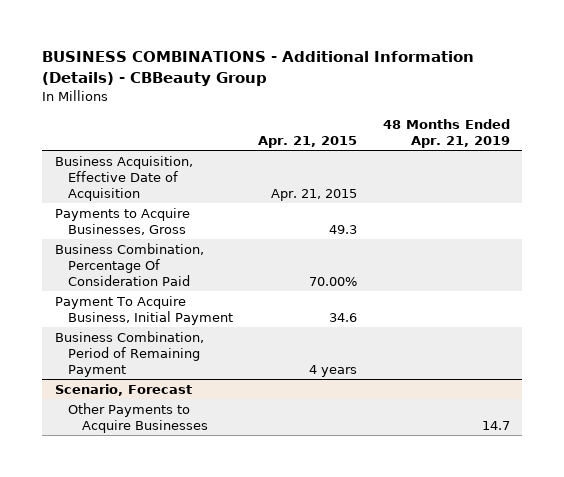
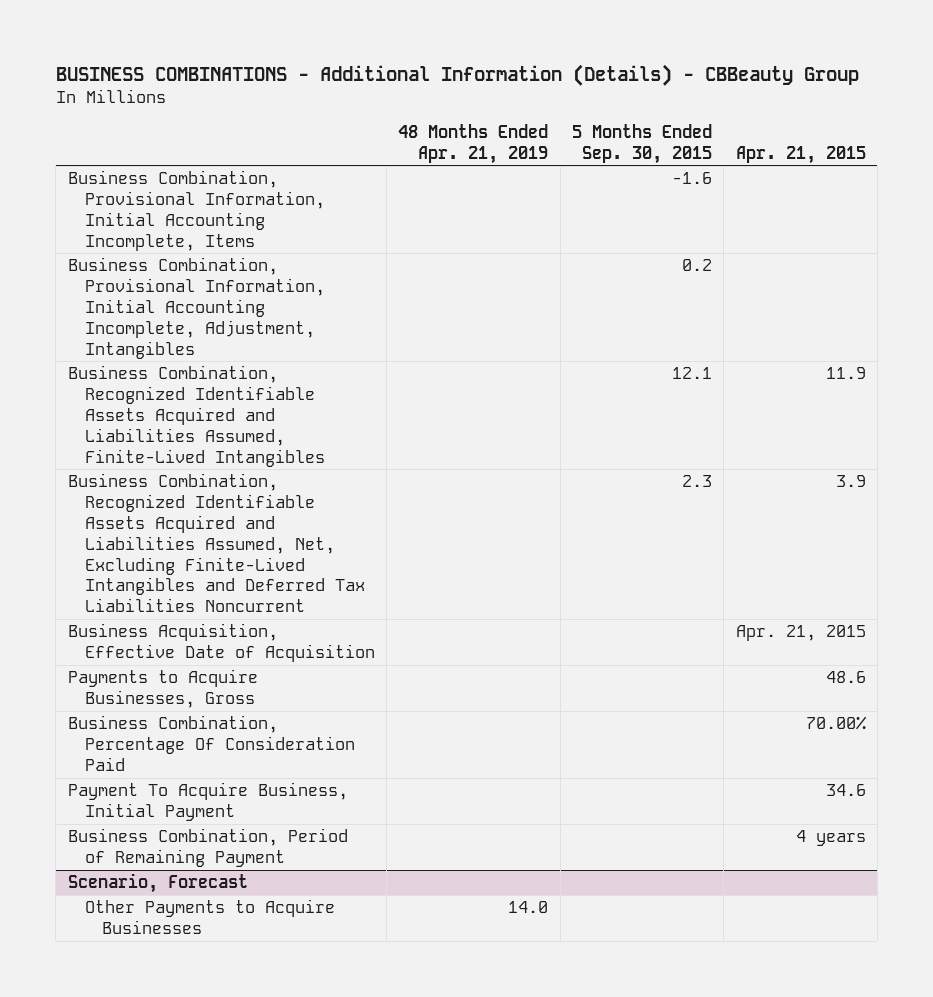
none -> [571,123,712,164] 5 Months Ended Sep. 30, 2015
none -> [67,170,325,251] Business Combination, Provisional Information, Initial Accounting Incomplete, Items
none -> [67,257,325,359] Business Combination, Provisional Information, Initial Accounting Incomplete, Adjustment, Intangibles
none -> [67,365,325,467] Business Combination, Recognized Identifiable Assets Acquired and Liabilities Assumed, Finite-Lived Intangibles
none -> [67,473,365,613] Business Combination, Recognized Identifiable Assets Acquired and Liabilities Assumed, Net, Excluding Finite-Lived Intangibles and Deferred Tax Liabilities Noncurrent
[329,225,358,235] 49.3 -> [825,671,866,684] 48.6
[481,421,510,431] 14.7 -> [508,901,549,914] 14.0

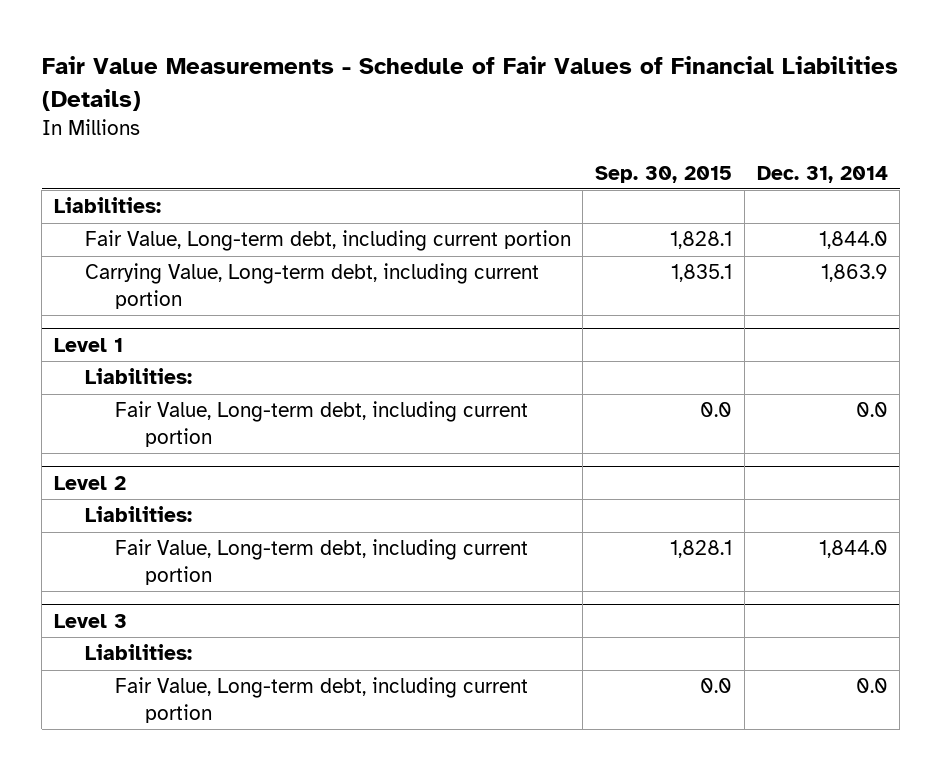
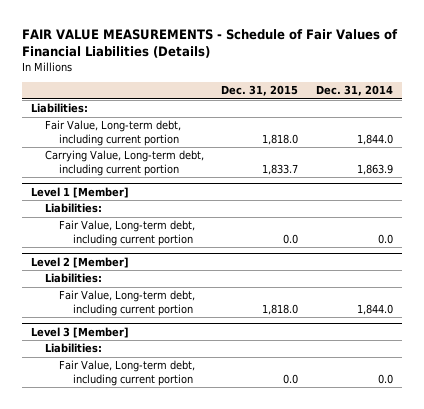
[41,56,898,112] Fair Value Measurements - Schedule of Fair Values of Financial Liabilities (Details) -> [22,29,399,59] FAIR VALUE MEASUREMENTS - Schedule of Fair Values of Financial Liabilities (Details)
[595,165,733,183] Sep. 30, 2015 -> none
none -> [221,85,299,97] Dec. 31, 2015
[54,337,124,352] Level 1 -> [30,187,129,199] Level 1 [Member]
[54,475,127,490] Level 2 -> [30,257,129,269] Level 2 [Member]
[54,613,128,628] Level 3 -> [30,327,129,339] Level 3 [Member]

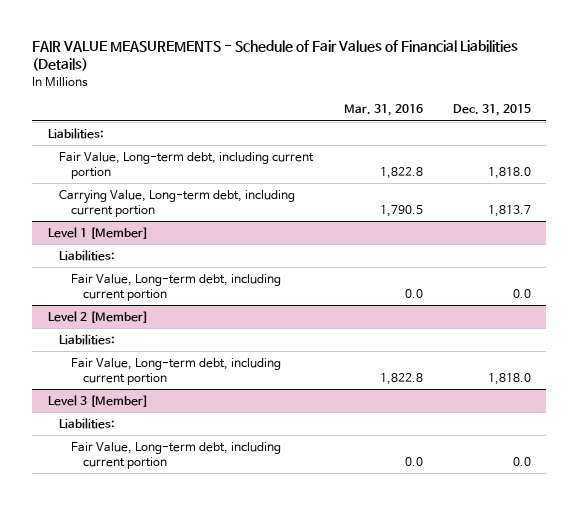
[315,85,393,97] Dec. 31, 2014 -> none
none -> [343,104,423,117] Mar. 31, 2016
[262,163,299,175] 1,833.7 -> [487,205,531,218] 1,813.7

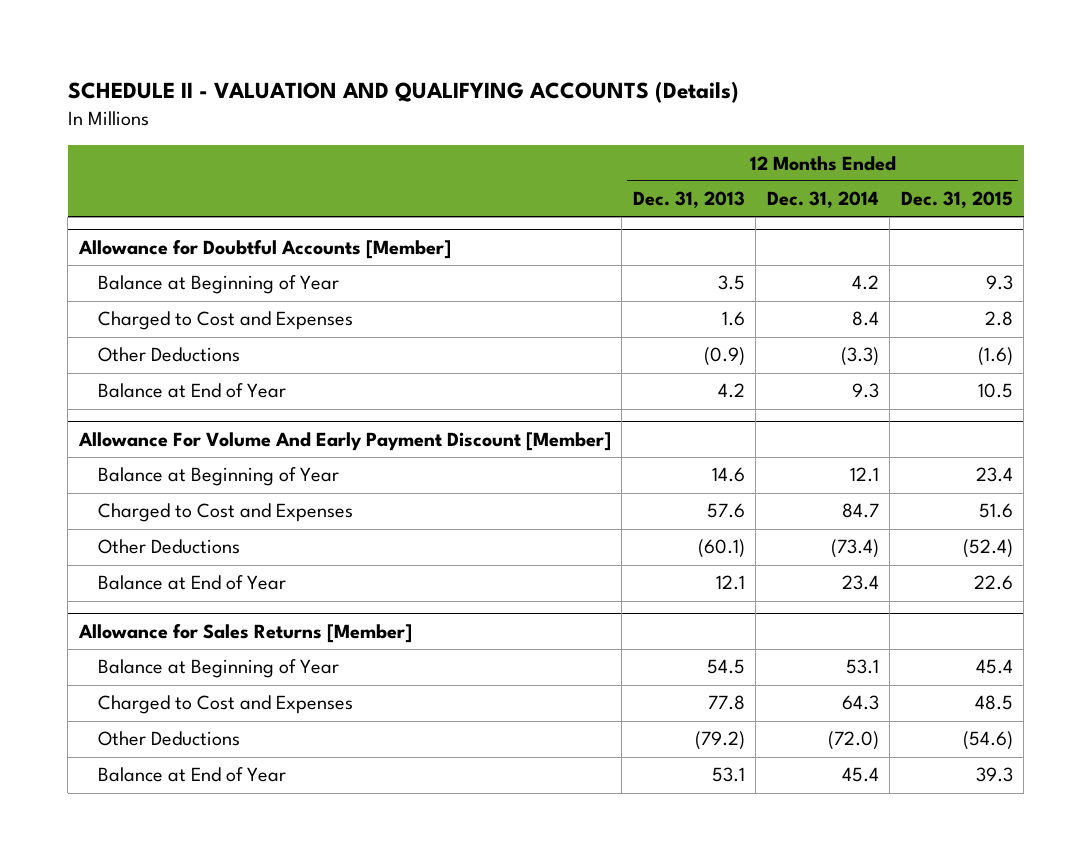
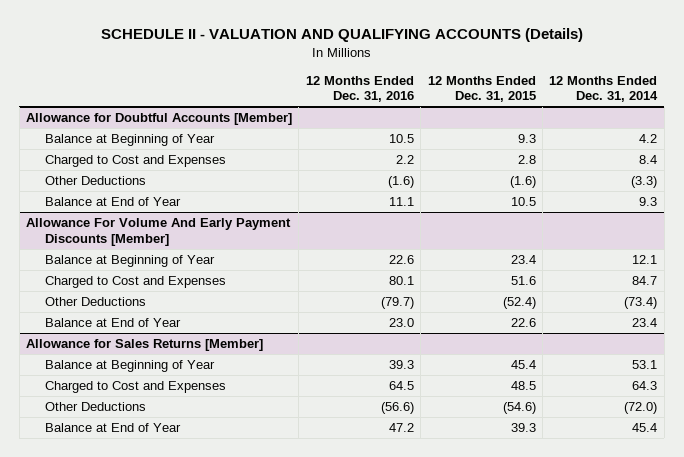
[632,191,745,209] Dec. 31, 2013 -> none
none -> [305,75,414,103] 12 Months Ended Dec. 31, 2016
[77,431,611,451] Allowance For Volume And Early Payment Discount [Member] -> [26,218,292,246] Allowance For Volume And Early Payment Discounts [Member]

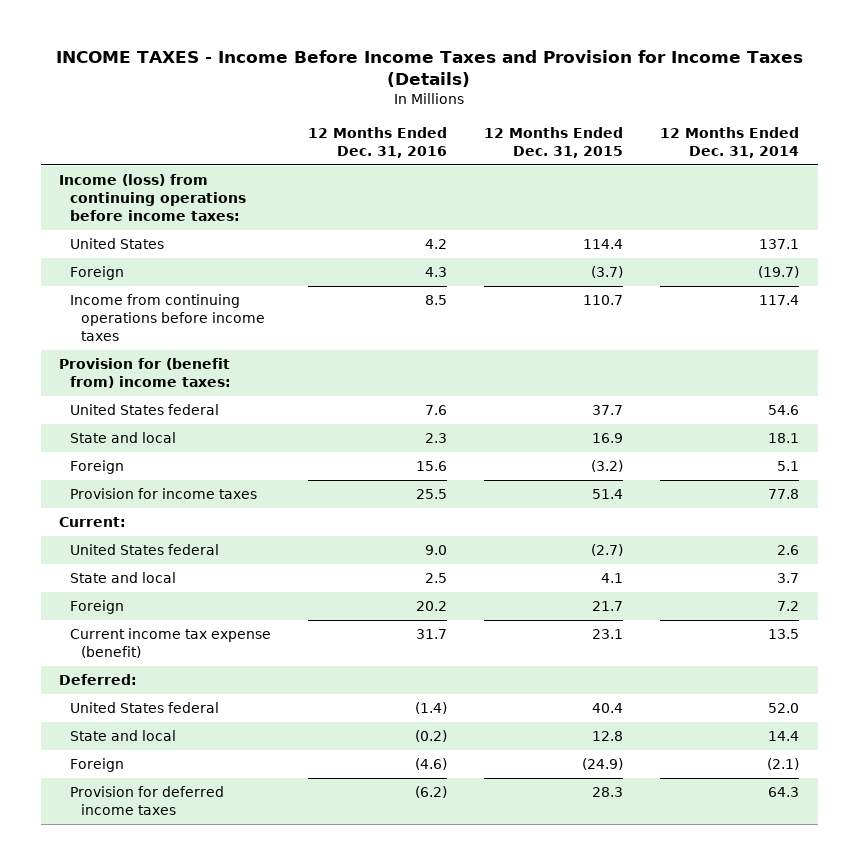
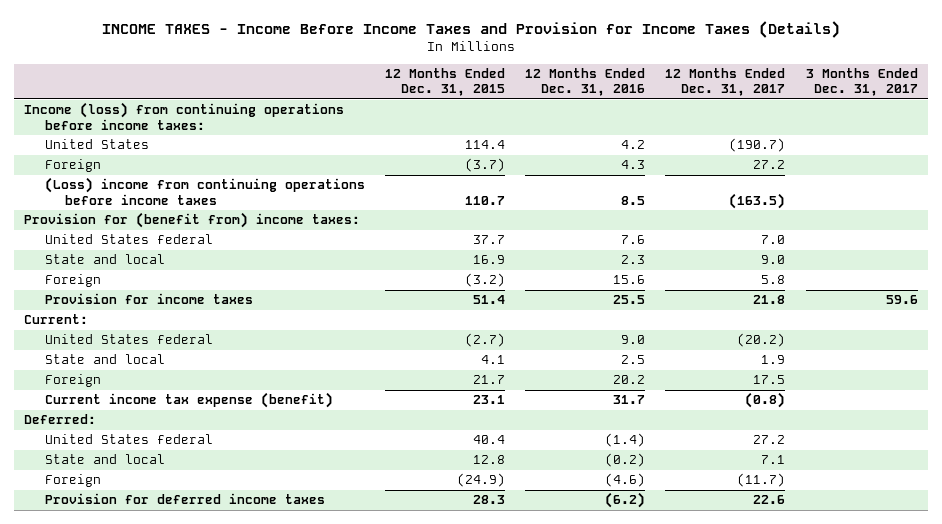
[660,126,800,158] 12 Months Ended Dec. 31, 2014 -> none
none -> [665,67,786,97] 12 Months Ended Dec. 31, 2017
none -> [805,67,918,97] 3 Months Ended Dec. 31, 2017
[70,294,266,342] Income from continuing operations before income taxes -> [44,177,365,205] (Loss) income from continuing operations before income taxes

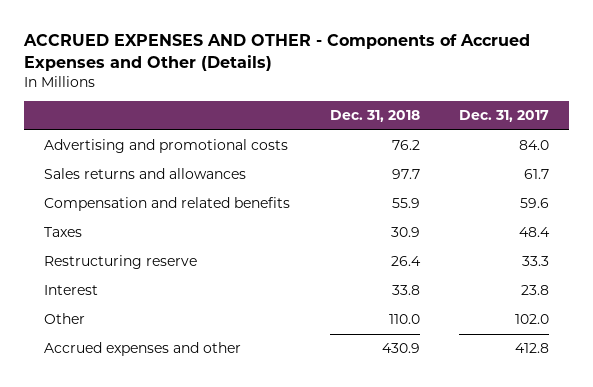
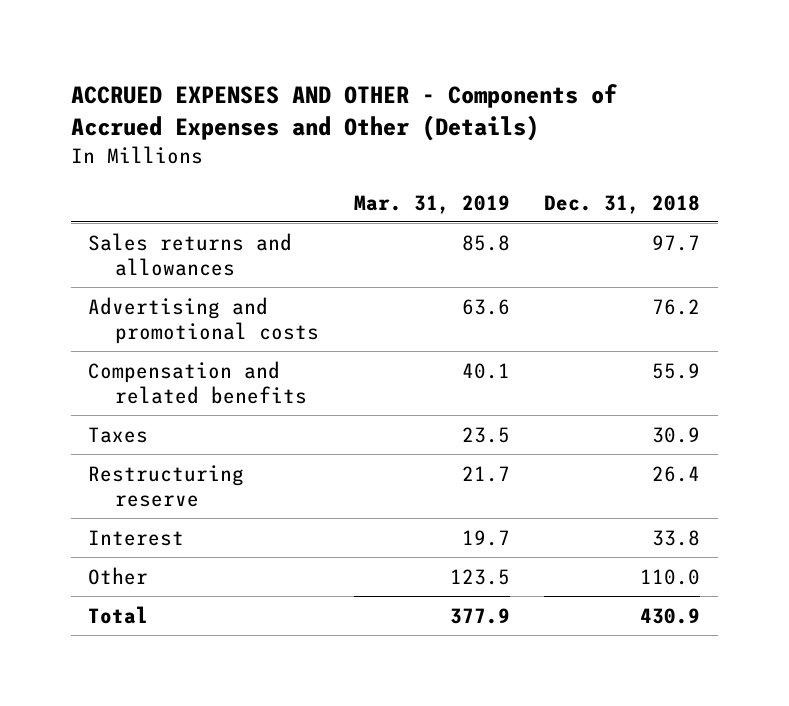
[459,109,550,122] Dec. 31, 2017 -> none
none -> [353,194,510,214] Mar. 31, 2019
[43,139,288,154] Advertising and promotional costs -> [88,296,320,344] Advertising and promotional costs
[43,342,241,357] Accrued expenses and other -> [88,605,149,624] Total

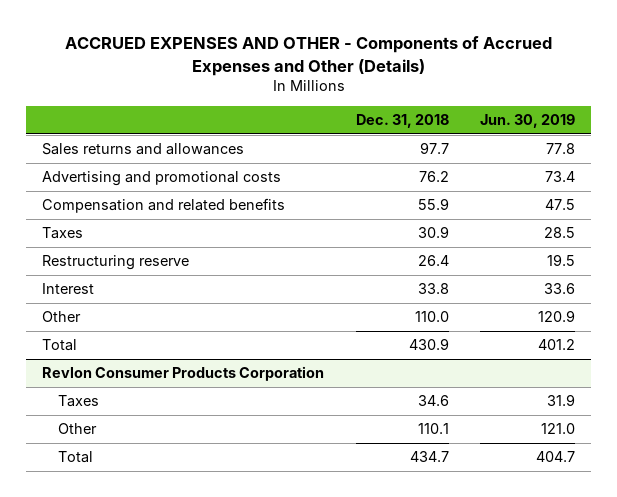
[353,194,510,214] Mar. 31, 2019 -> none
none -> [480,114,576,129] Jun. 30, 2019
none -> [42,366,325,382] Revlon Consumer Products Corporation
none -> [58,395,100,408] Taxes
none -> [58,423,98,435] Other
none -> [58,451,94,464] Total

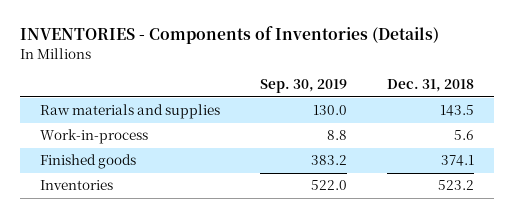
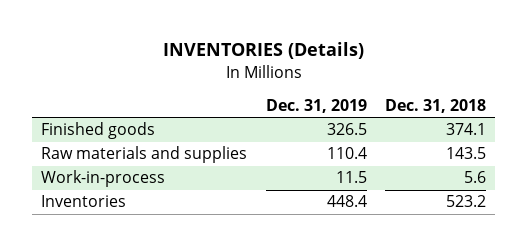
[19,26,439,45] INVENTORIES - Components of Inventories (Details) -> [162,42,364,60] INVENTORIES (Details)
[259,79,347,94] Sep. 30, 2019 -> none
none -> [265,98,367,113] Dec. 31, 2019
[39,154,136,170] Finished goods -> [41,122,156,140] Finished goods

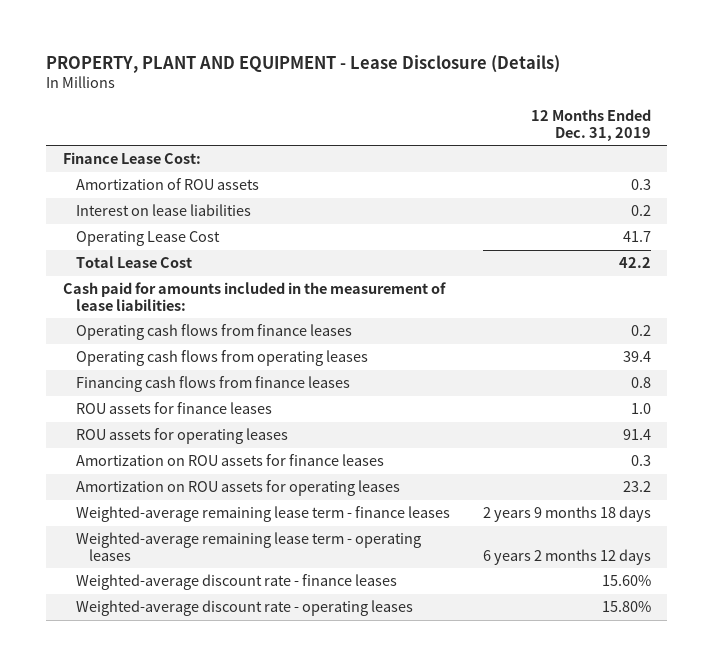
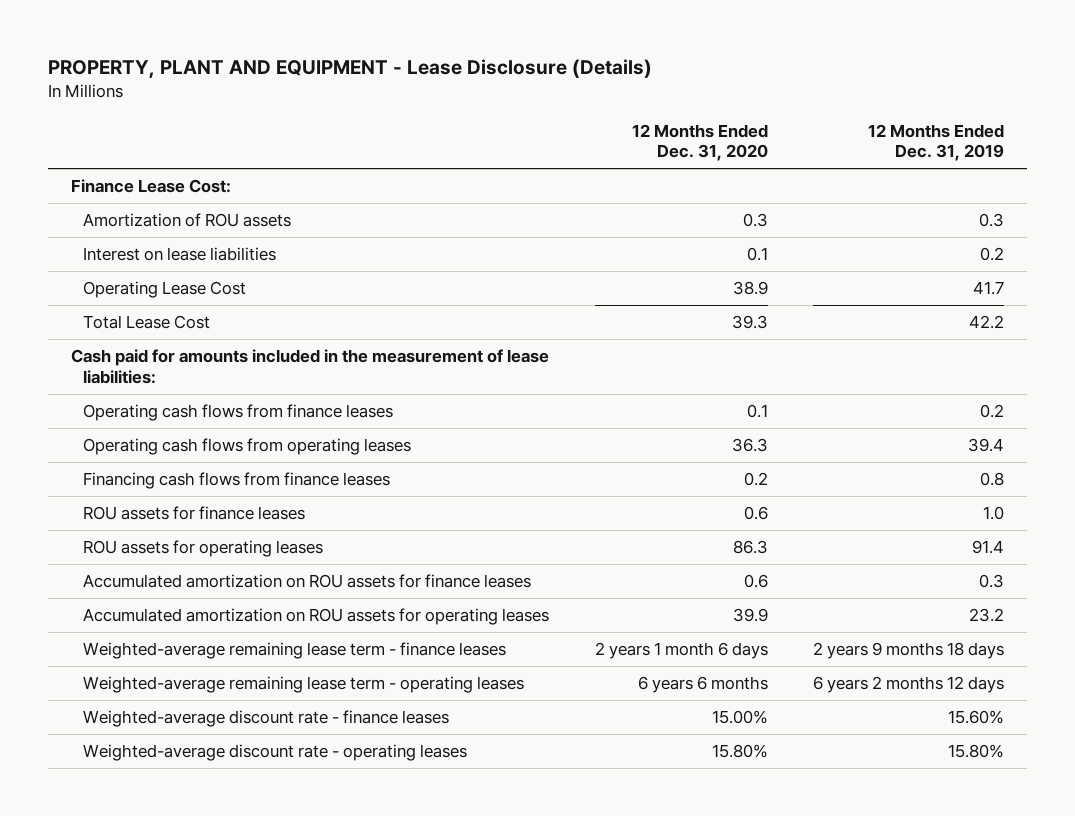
none -> [631,123,768,162] 12 Months Ended Dec. 31, 2020
[76,454,385,467] Amortization on ROU assets for finance leases -> [83,574,532,589] Accumulated amortization on ROU assets for finance leases
[76,480,401,497] Amortization on ROU assets for operating leases -> [83,608,550,626] Accumulated amortization on ROU assets for operating leases

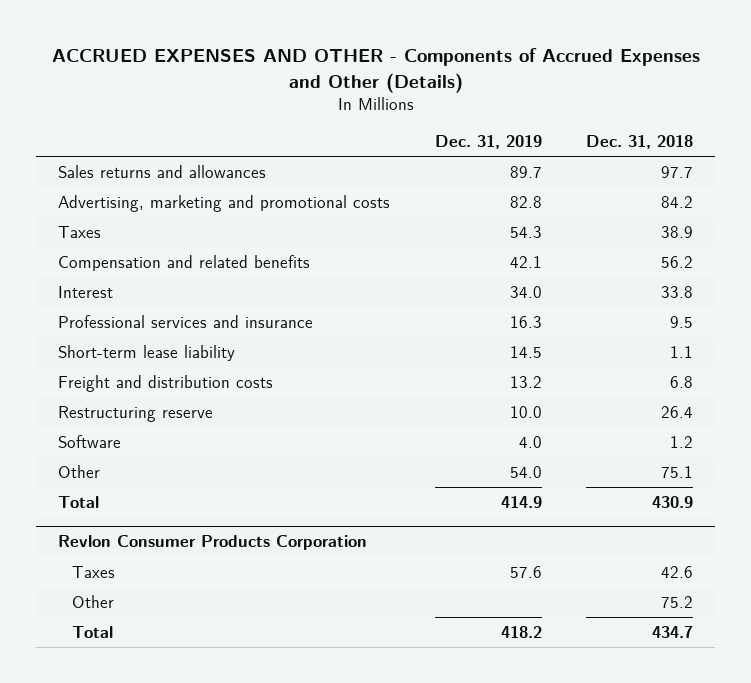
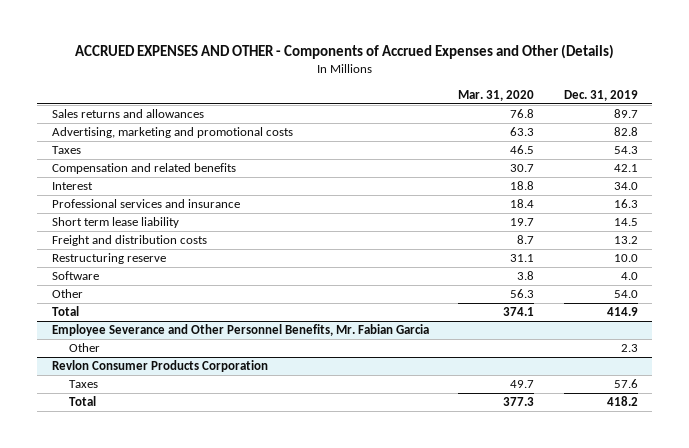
[585,135,693,150] Dec. 31, 2018 -> none
none -> [458,89,535,101] Mar. 31, 2020
[58,344,236,361] Short-term lease liability -> [51,217,179,229] Short term lease liability
none -> [51,324,429,337] Employee Severance and Other Personnel Benefits, Mr. Fabian Garcia
none -> [69,343,101,353] Other
[71,594,114,608] Other -> none

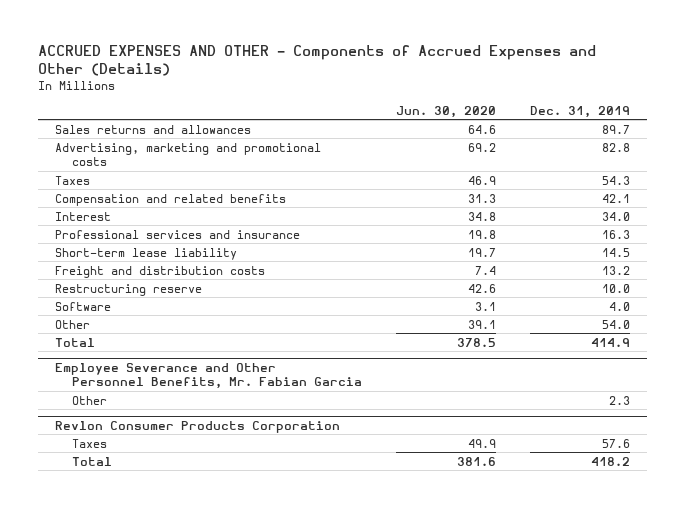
[458,89,535,101] Mar. 31, 2020 -> none
none -> [395,105,496,118] Jun. 30, 2020
[51,217,179,229] Short term lease liability -> [55,247,238,260] Short-term lease liability

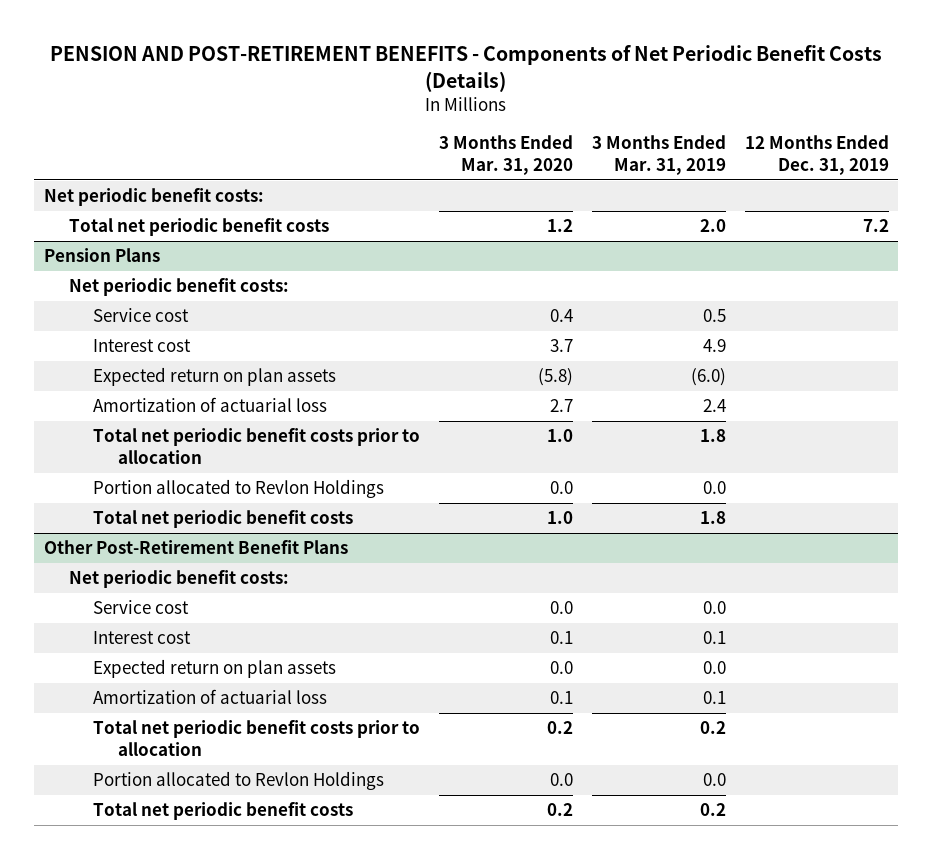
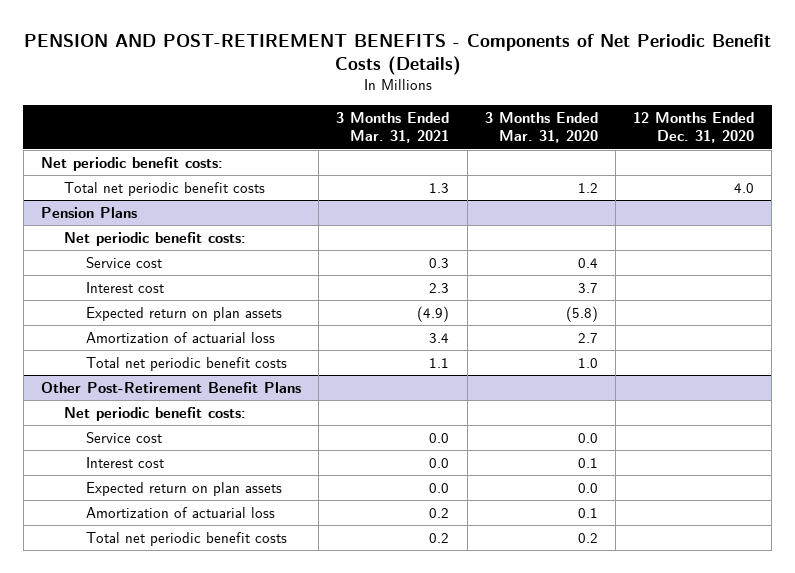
[592,135,727,176] 3 Months Ended Mar. 31, 2019 -> none
[744,135,889,176] 12 Months Ended Dec. 31, 2019 -> none
none -> [336,112,450,144] 3 Months Ended Mar. 31, 2021
none -> [633,112,755,144] 12 Months Ended Dec. 31, 2020
[93,428,421,465] Total net periodic benefit costs prior to allocation -> none
[93,479,385,499] Portion allocated to Revlon Holdings -> none
[93,720,421,757] Total net periodic benefit costs prior to allocation -> none
[93,771,385,791] Portion allocated to Revlon Holdings -> none

